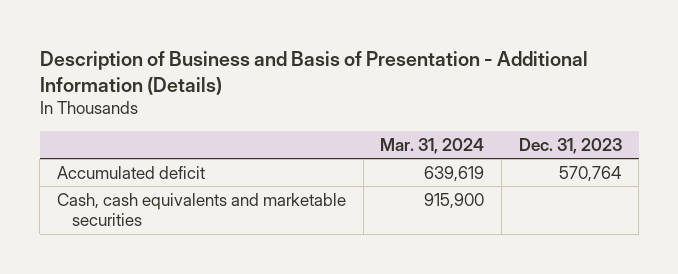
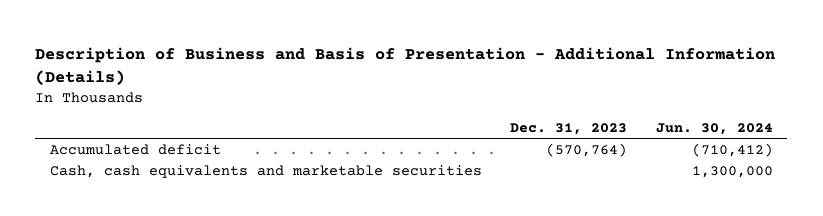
[380,137,485,154] Mar. 31, 2024 -> none
none -> [656,123,774,136] Jun. 30, 2024
[558,165,622,182] 570,764 -> [546,143,628,158] (570,764)

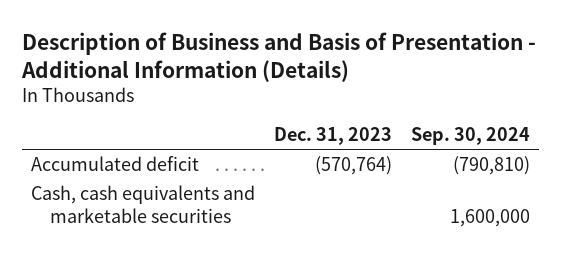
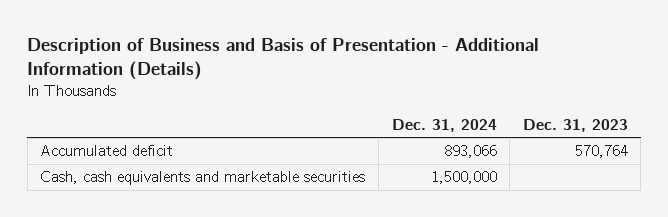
[410,127,530,146] Sep. 30, 2024 -> none
none -> [391,118,497,132] Dec. 31, 2024
[314,155,392,175] (570,764) -> [574,145,628,159] 570,764

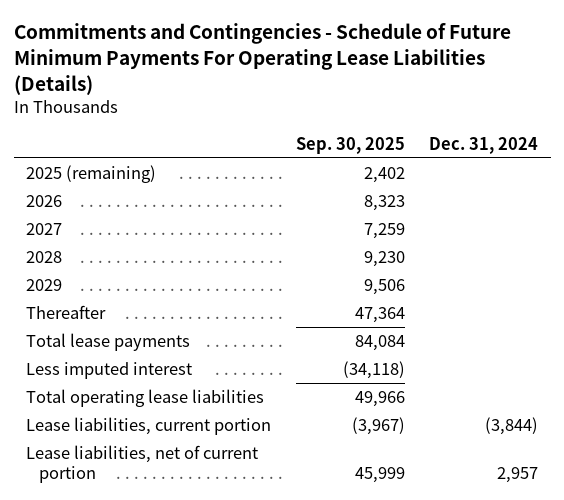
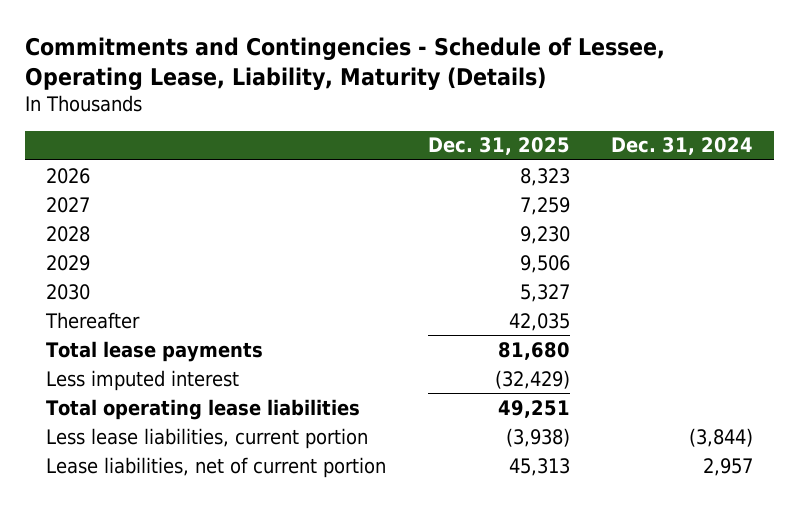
[13,23,511,96] Commitments and Contingencies - Schedule of Future Minimum Payments For Operating Lease Liabilities (Details) -> [25,37,666,91] Commitments and Contingencies - Schedule of Lessee, Operating Lease, Liability, Maturity (Details)
[295,136,405,154] Sep. 30, 2025 -> none
none -> [427,137,570,156] Dec. 31, 2025
[25,164,156,183] 2025 (remaining) -> none
none -> [45,283,90,300] 2030
[25,416,271,435] Lease liabilities, current portion -> [45,427,368,449] Less lease liabilities, current portion

